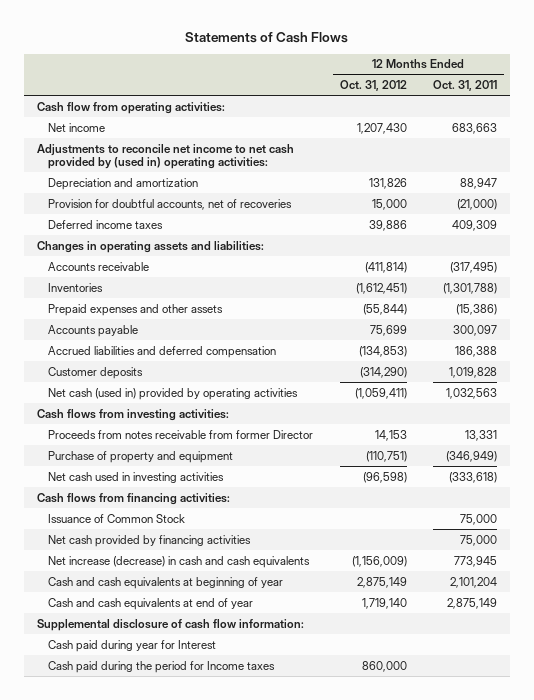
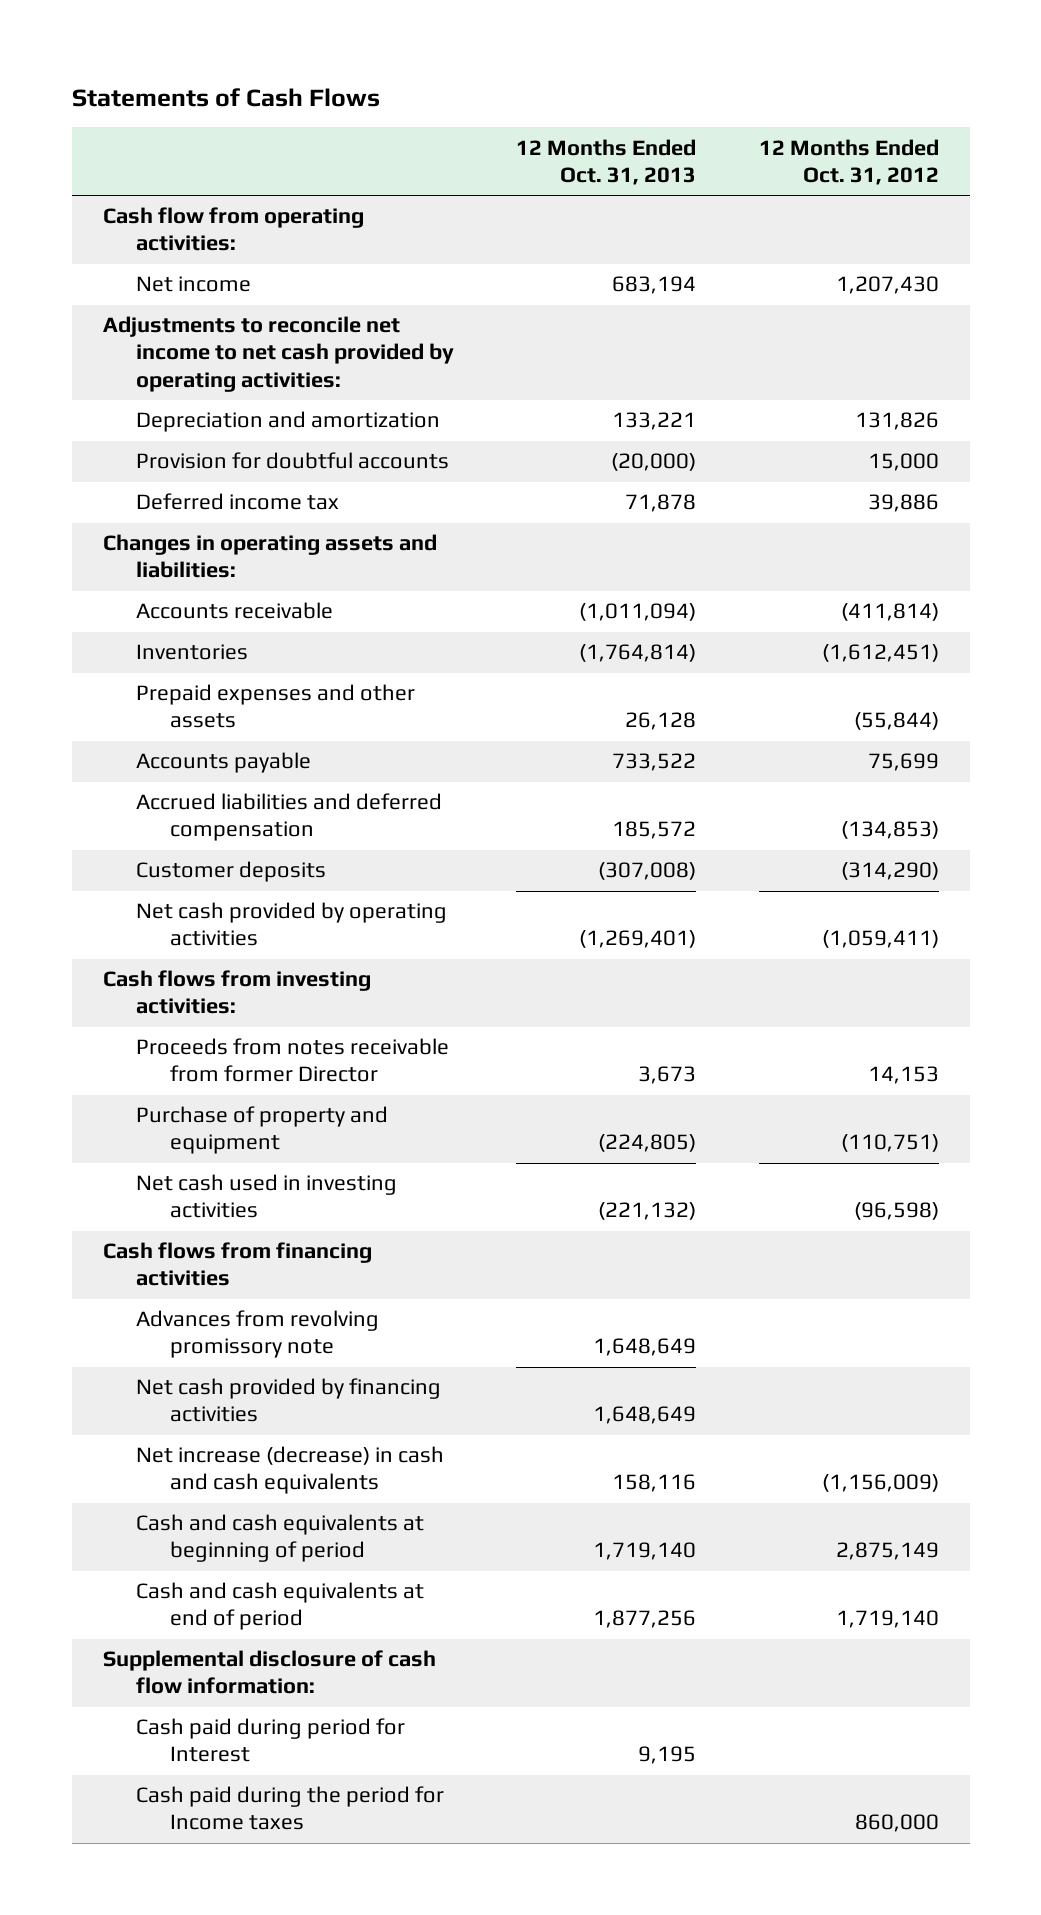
[432,80,497,92] Oct. 31, 2011 -> none
none -> [516,138,697,185] 12 Months Ended Oct. 31, 2013
[37,143,295,170] Adjustments to reconcile net income to net cash provided by (used in) operating activities: -> [102,316,455,392] Adjustments to reconcile net income to net cash provided by operating activities:
[48,198,293,210] Provision for doubtful accounts, net of recoveries -> [136,452,450,470] Provision for doubtful accounts
[48,219,164,229] Deferred income taxes -> [136,493,340,511] Deferred income tax
[48,387,299,400] Net cash (used in) provided by operating activities -> [136,902,448,947] Net cash provided by operating activities
[48,513,186,523] Issuance of Common Stock -> none
[37,492,231,505] Cash flows from financing activities: -> [102,1242,372,1287] Cash flows from financing activities
none -> [136,1310,380,1359] Advances from revolving promissory note
[48,576,284,589] Cash and cash equivalents at beginning of year -> [136,1514,425,1563] Cash and cash equivalents at beginning of period
[48,597,254,610] Cash and cash equivalents at end of year -> [136,1582,425,1631] Cash and cash equivalents at end of period
[48,639,217,652] Cash paid during year for Interest -> [136,1718,406,1763] Cash paid during period for Interest

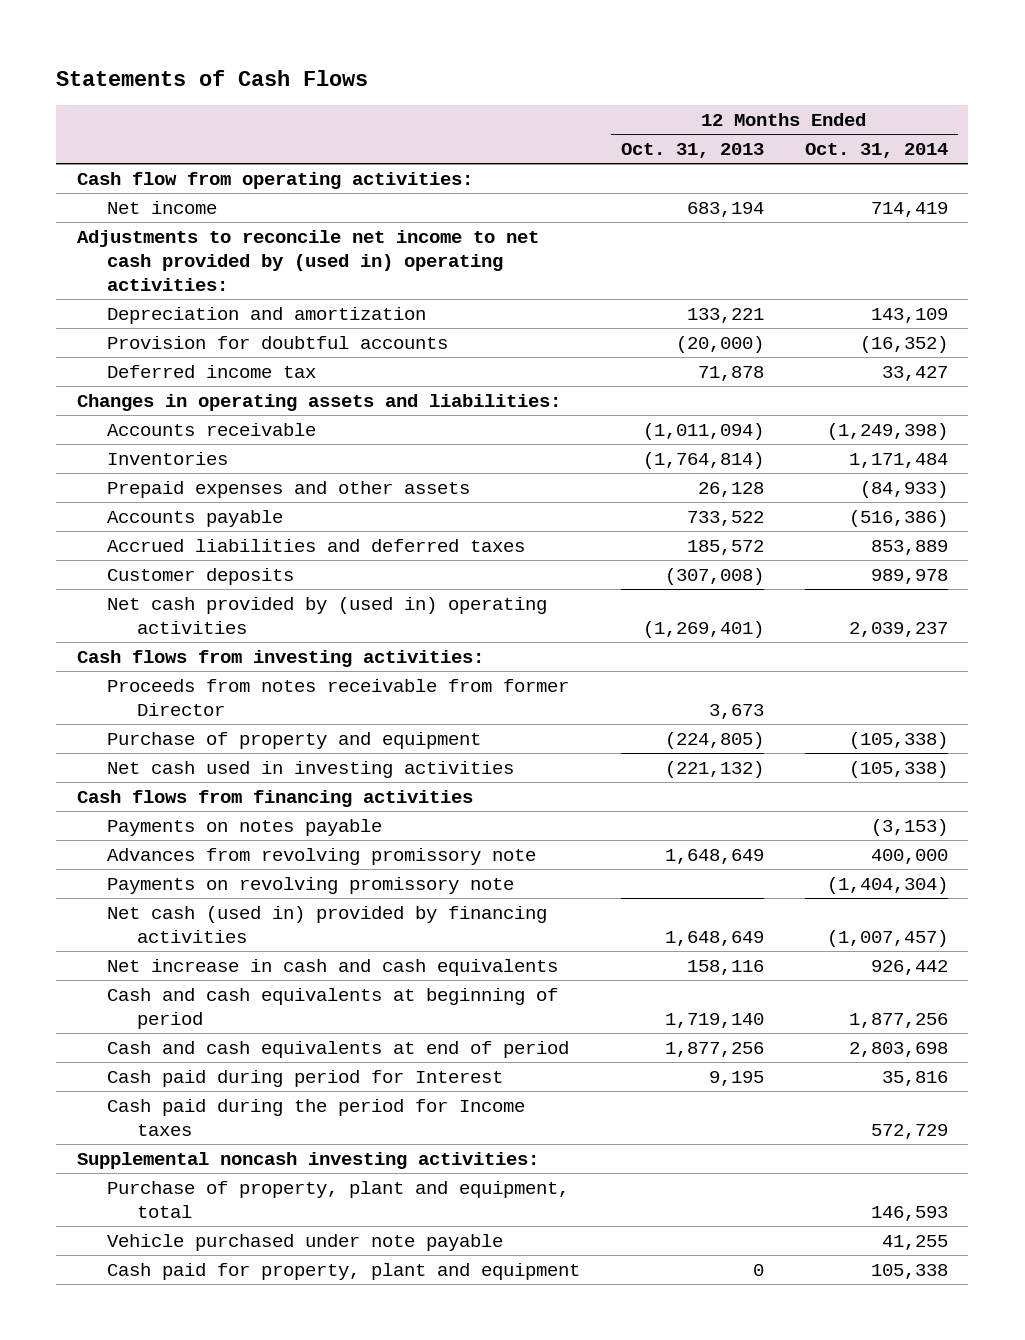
[758,138,939,185] 12 Months Ended Oct. 31, 2012 -> none
none -> [804,143,948,159] Oct. 31, 2014
[102,316,455,392] Adjustments to reconcile net income to net cash provided by operating activities: -> [76,229,539,291] Adjustments to reconcile net income to net cash provided by (used in) operating activities:
[136,793,443,842] Accrued liabilities and deferred compensation -> [106,538,525,552] Accrued liabilities and deferred taxes
[136,902,448,947] Net cash provided by operating activities -> [106,596,547,634] Net cash provided by (used in) operating activities
none -> [106,818,382,836] Payments on notes payable
none -> [106,876,514,894] Payments on revolving promissory note
[136,1378,442,1423] Net cash provided by financing activities -> [106,905,547,943] Net cash (used in) provided by financing activities
[136,1446,445,1495] Net increase (decrease) in cash and cash equivalents -> [106,958,558,976] Net increase in cash and cash equivalents
[102,1650,436,1695] Supplemental disclosure of cash flow information: -> none
none -> [76,1151,539,1169] Supplemental noncash investing activities:
none -> [106,1180,569,1218] Purchase of property, plant and equipment, total
none -> [106,1233,503,1251] Vehicle purchased under note payable
none -> [106,1262,580,1280] Cash paid for property, plant and equipment

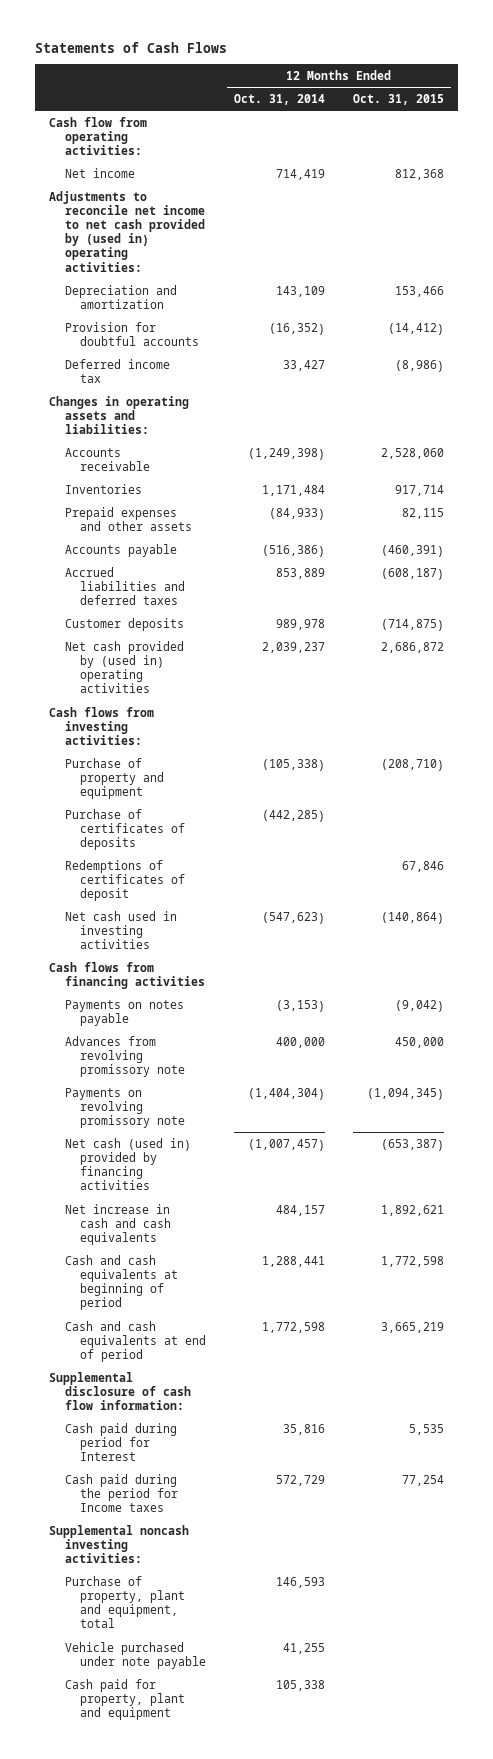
[620,143,764,159] Oct. 31, 2013 -> none
none -> [353,93,445,105] Oct. 31, 2015
[106,678,569,716] Proceeds from notes receivable from former Director -> none
none -> [64,808,186,851] Purchase of certificates of deposits
none -> [64,859,186,902] Redemptions of certificates of deposit
[848,760,948,778] (105,338) -> [262,911,326,924] (547,623)
[870,959,948,975] 926,442 -> [276,1204,326,1216] 484,157
[848,1012,948,1028] 1,877,256 -> [262,1255,326,1267] 1,288,441
[848,1041,948,1057] 2,803,698 -> [262,1321,326,1333] 1,772,598
none -> [49,1371,191,1411] Supplemental disclosure of cash flow information:

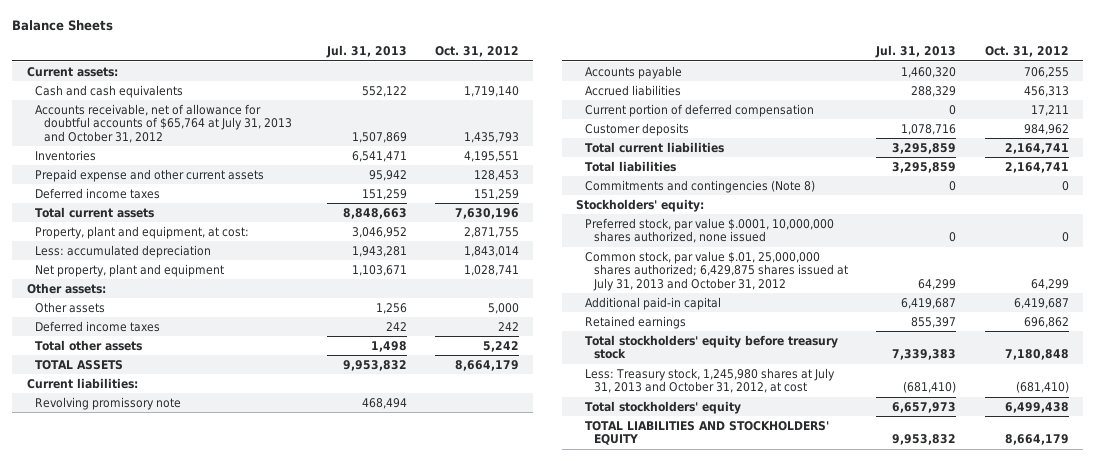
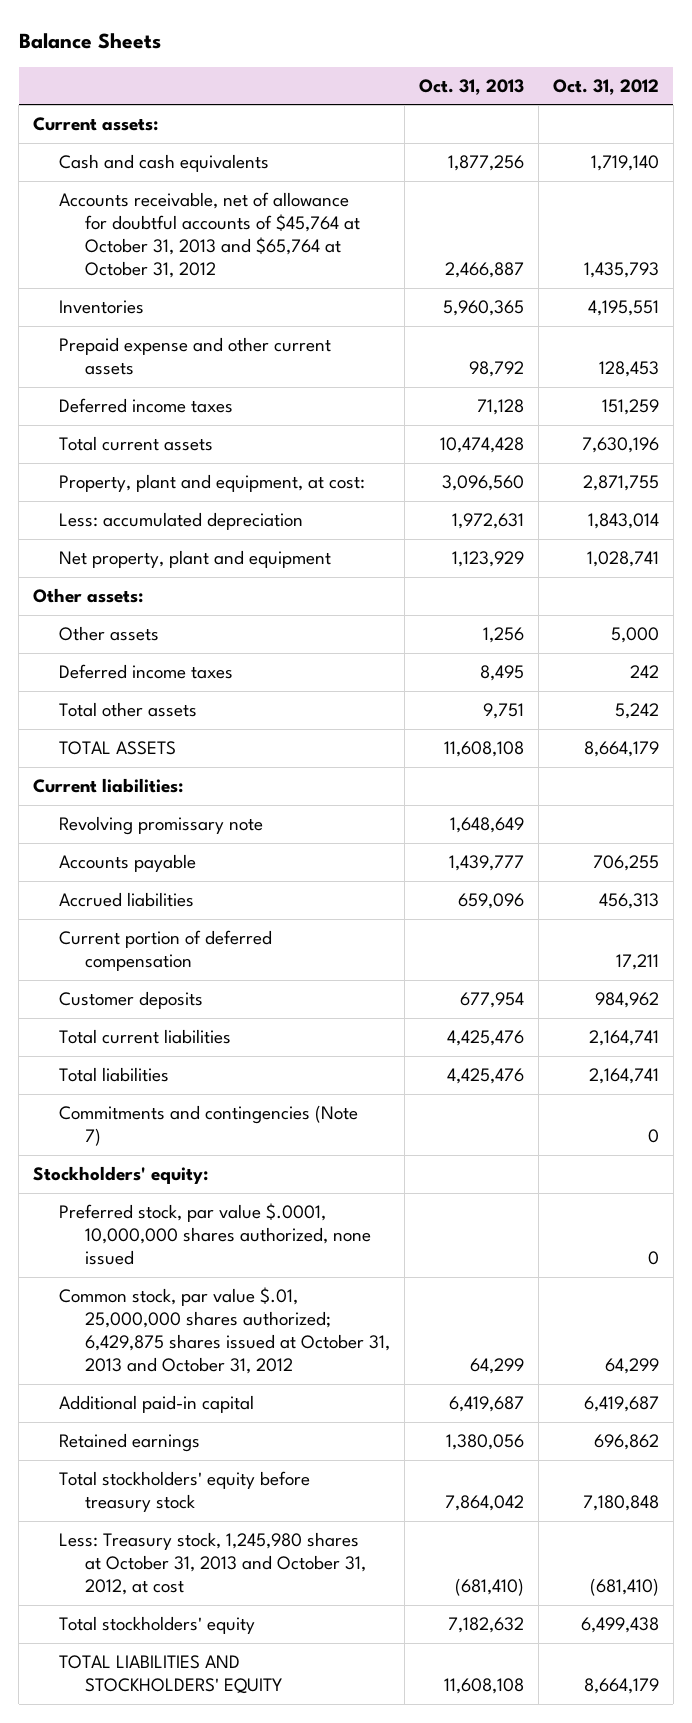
[325,45,407,59] Jul. 31, 2013 -> none
none -> [418,78,524,95] Oct. 31, 2013
[35,103,293,143] Accounts receivable, net of allowance for doubtful accounts of $65,764 at July 31, 2013 and October 31, 2012 -> [58,192,360,279] Accounts receivable, net of allowance for doubtful accounts of $45,764 at October 31, 2013 and $65,764 at October 31, 2012
[35,396,182,410] Revolving promissory note -> [58,816,263,836] Revolving promissary note
[584,179,815,193] Commitments and contingencies (Note 8) -> [58,1105,358,1147] Commitments and contingencies (Note 7)
[584,250,848,291] Common stock, par value $.01, 25,000,000 shares authorized; 6,429,875 shares issued at July 31, 2013 and October 31, 2012 -> [58,1287,390,1375] Common stock, par value $.01, 25,000,000 shares authorized; 6,429,875 shares issued at October 31, 2013 and October 31, 2012
[584,367,835,394] Less: Treasury stock, 1,245,980 shares at July 31, 2013 and October 31, 2012, at cost -> [58,1532,366,1596] Less: Treasury stock, 1,245,980 shares at October 31, 2013 and October 31, 2012, at cost

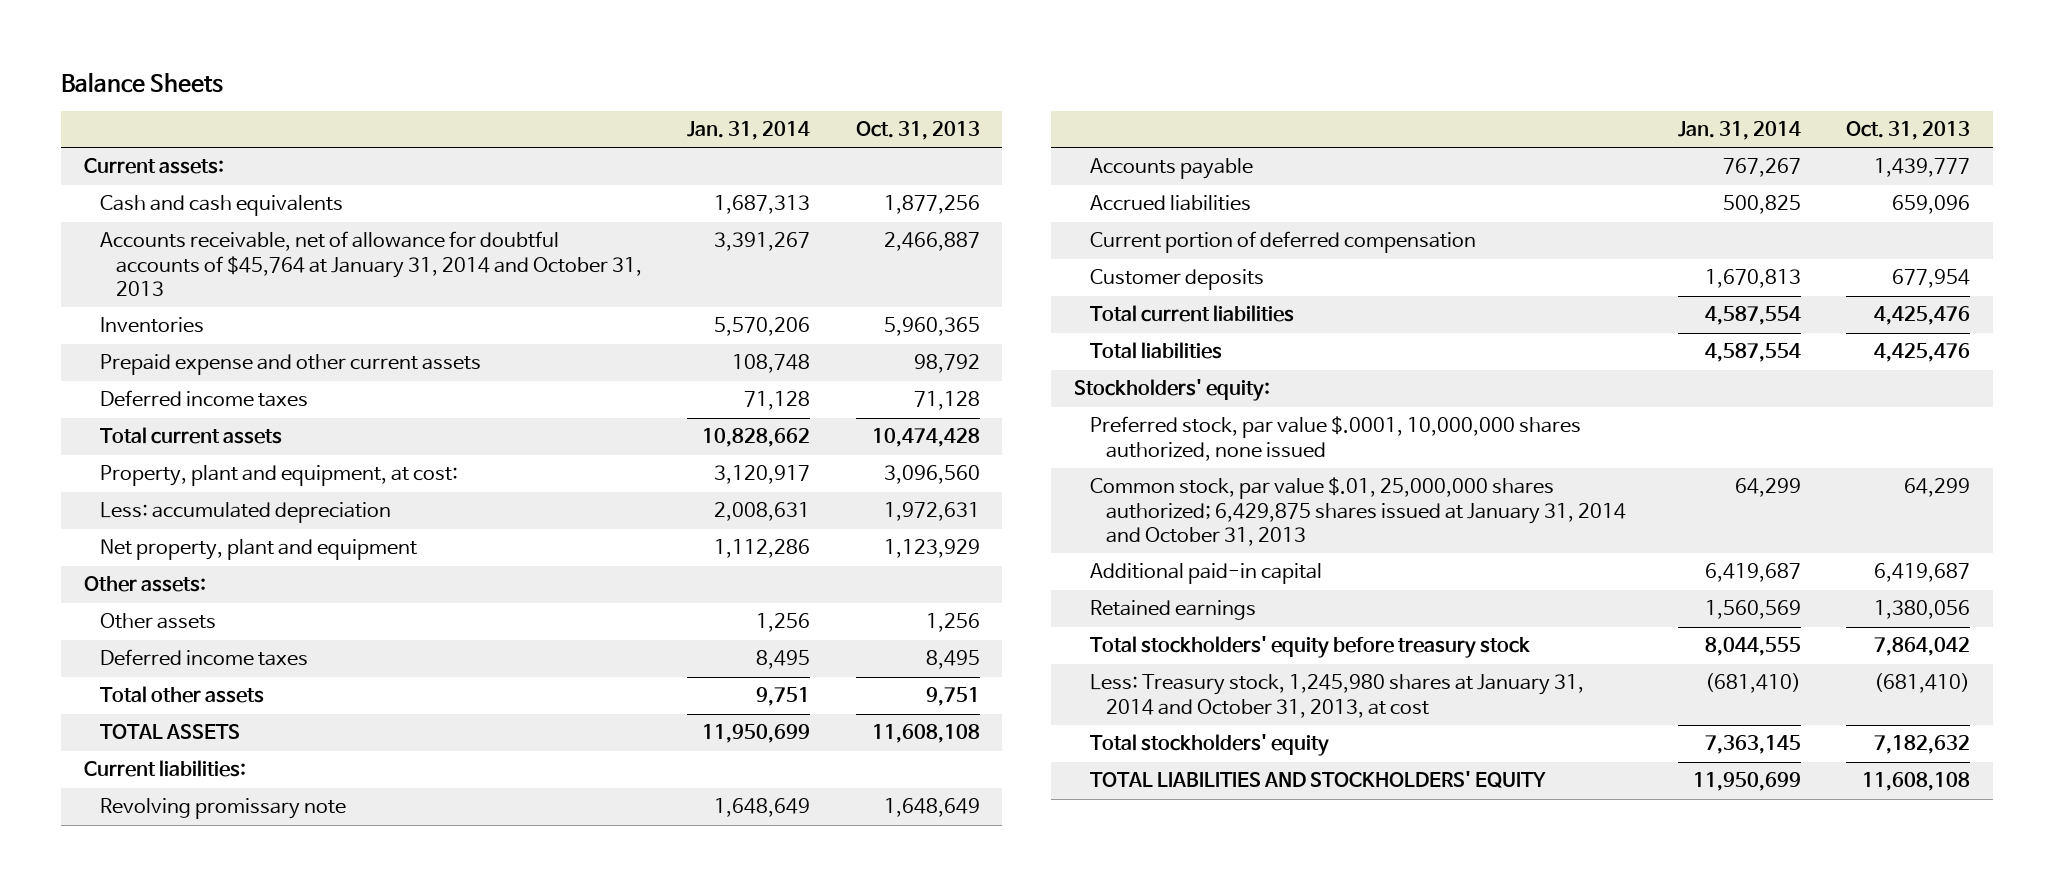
[552,78,659,95] Oct. 31, 2012 -> none
none -> [687,121,811,141] Jan. 31, 2014
[58,192,360,279] Accounts receivable, net of allowance for doubtful accounts of $45,764 at October 31, 2013 and $65,764 at October 31, 2012 -> [99,231,642,296] Accounts receivable, net of allowance for doubtful accounts of $45,764 at January 31, 2014 and October 31, 2013
[58,1105,358,1147] Commitments and contingencies (Note 7) -> none
[58,1287,390,1375] Common stock, par value $.01, 25,000,000 shares authorized; 6,429,875 shares issued at October 31, 2013 and October 31, 2012 -> [1090,477,1627,546] Common stock, par value $.01, 25,000,000 shares authorized; 6,429,875 shares issued at January 31, 2014 and October 31, 2013
[58,1532,366,1596] Less: Treasury stock, 1,245,980 shares at October 31, 2013 and October 31, 2012, at cost -> [1090,674,1585,718] Less: Treasury stock, 1,245,980 shares at January 31, 2014 and October 31, 2013, at cost

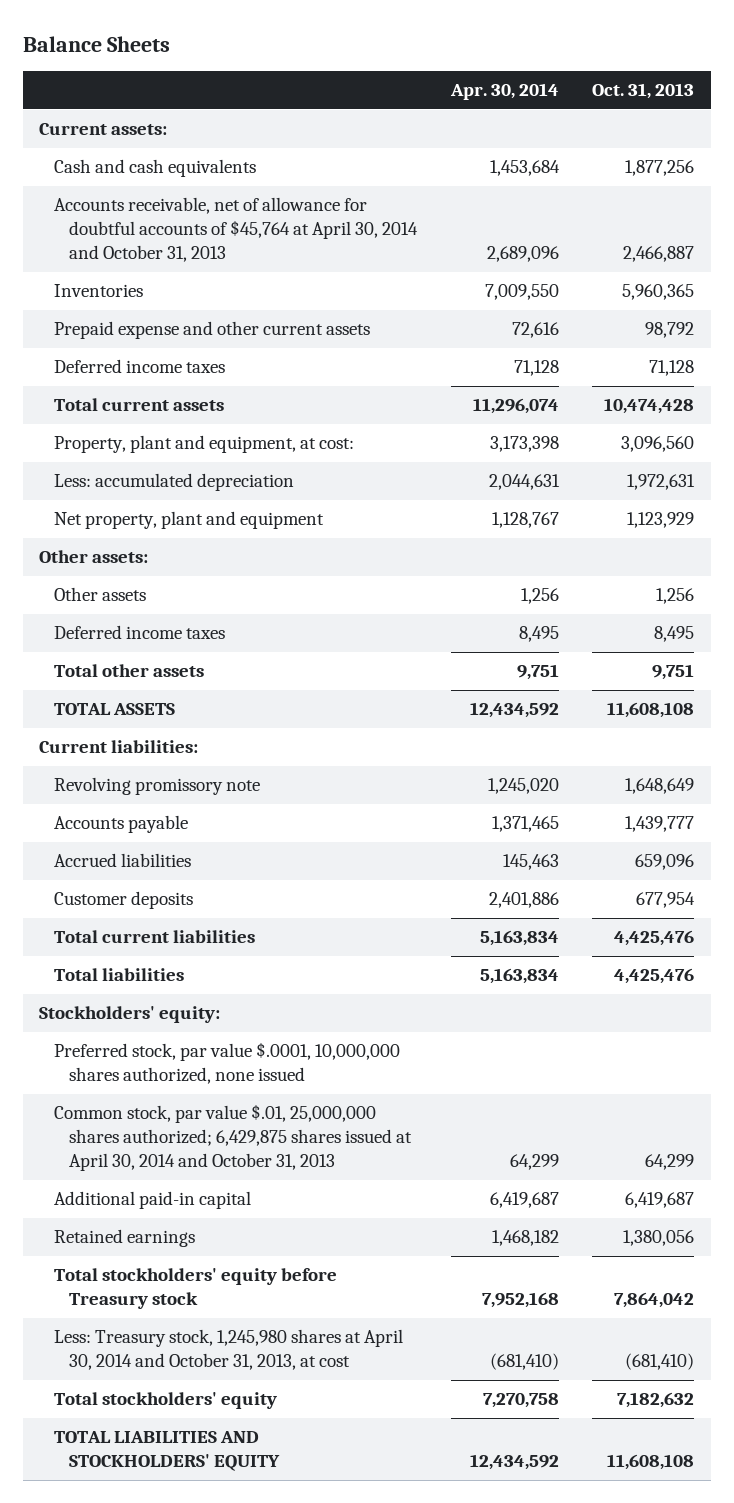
[687,121,811,141] Jan. 31, 2014 -> none
none -> [449,83,559,101] Apr. 30, 2014
[99,231,642,296] Accounts receivable, net of allowance for doubtful accounts of $45,764 at January 31, 2014 and October 31, 2013 -> [54,197,419,263] Accounts receivable, net of allowance for doubtful accounts of $45,764 at April 30, 2014 and October 31, 2013
[99,798,346,820] Revolving promissary note -> [54,777,261,796] Revolving promissory note
[1090,231,1477,254] Current portion of deferred compensation -> none
[1090,477,1627,546] Common stock, par value $.01, 25,000,000 shares authorized; 6,429,875 shares issued at January 31, 2014 and October 31, 2013 -> [54,1104,413,1172] Common stock, par value $.01, 25,000,000 shares authorized; 6,429,875 shares issued at April 30, 2014 and October 31, 2013
[1090,636,1531,659] Total stockholders' equity before treasury stock -> [54,1268,338,1310] Total stockholders' equity before Treasury stock
[1090,674,1585,718] Less: Treasury stock, 1,245,980 shares at January 31, 2014 and October 31, 2013, at cost -> [54,1329,404,1371] Less: Treasury stock, 1,245,980 shares at April 30, 2014 and October 31, 2013, at cost

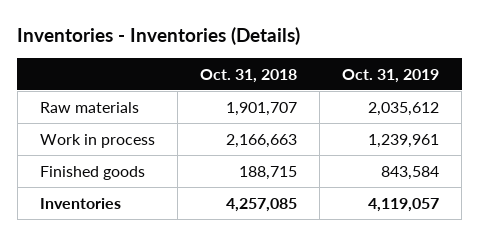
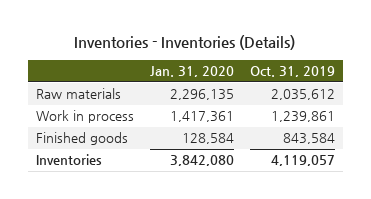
[199,68,297,83] Oct. 31, 2018 -> none
none -> [149,66,234,78] Jan. 31, 2020
[367,133,439,148] 1,239,961 -> [270,111,335,123] 1,239,861

